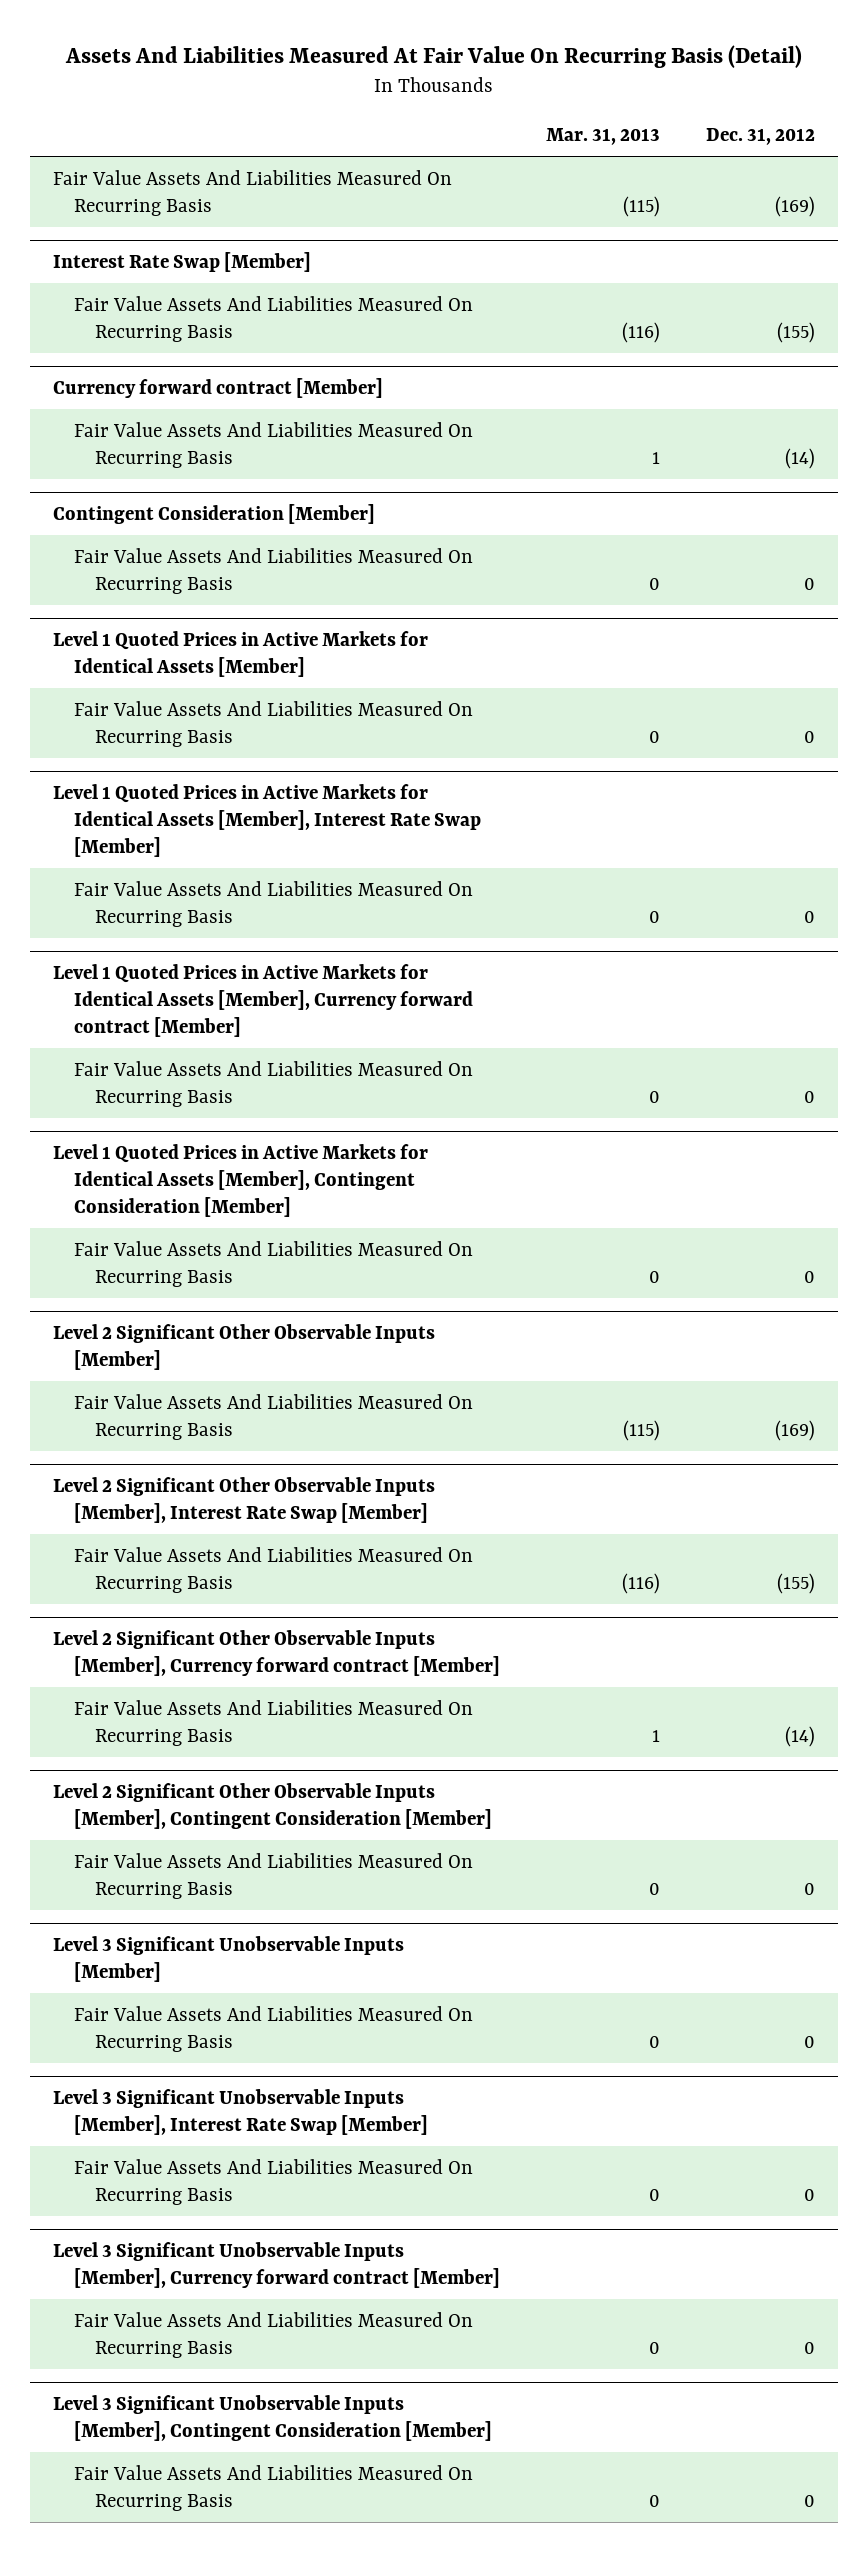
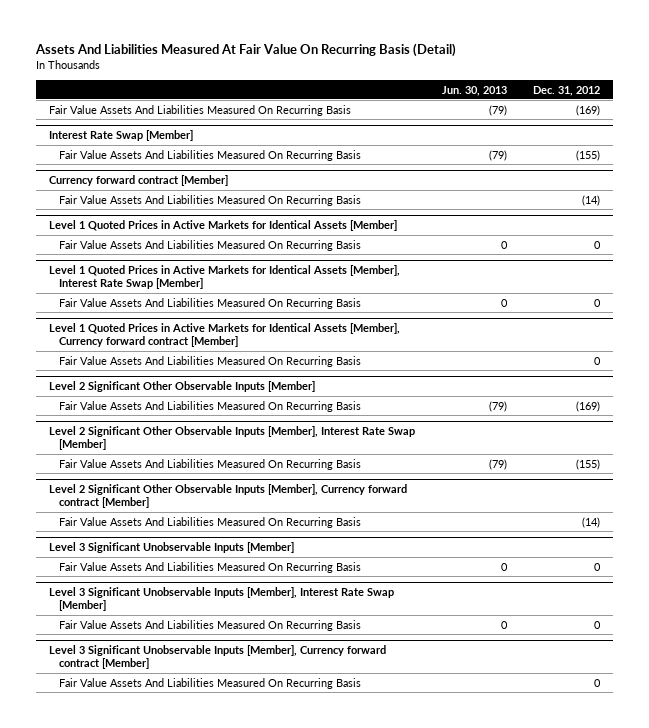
[546,127,661,145] Mar. 31, 2013 -> none
none -> [441,85,507,96] Jun. 30, 2013
[52,504,375,525] Contingent Consideration [Member] -> none
[74,547,474,594] Fair Value Assets And Liabilities Measured On Recurring Basis -> none
[52,1144,428,1218] Level 1 Quoted Prices in Active Markets for Identical Assets [Member], Contingent Consideration [Member] -> none
[74,1240,474,1287] Fair Value Assets And Liabilities Measured On Recurring Basis -> none
[52,1783,493,1830] Level 2 Significant Other Observable Inputs [Member], Contingent Consideration [Member] -> none
[74,1852,474,1899] Fair Value Assets And Liabilities Measured On Recurring Basis -> none
[52,2395,493,2442] Level 3 Significant Unobservable Inputs [Member], Contingent Consideration [Member] -> none
[74,2464,474,2511] Fair Value Assets And Liabilities Measured On Recurring Basis -> none

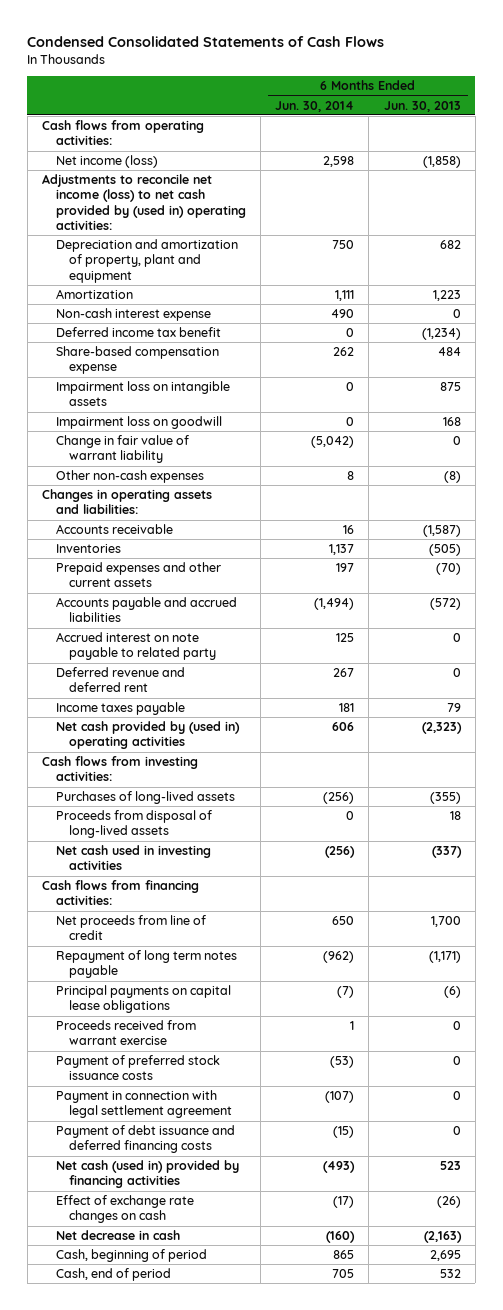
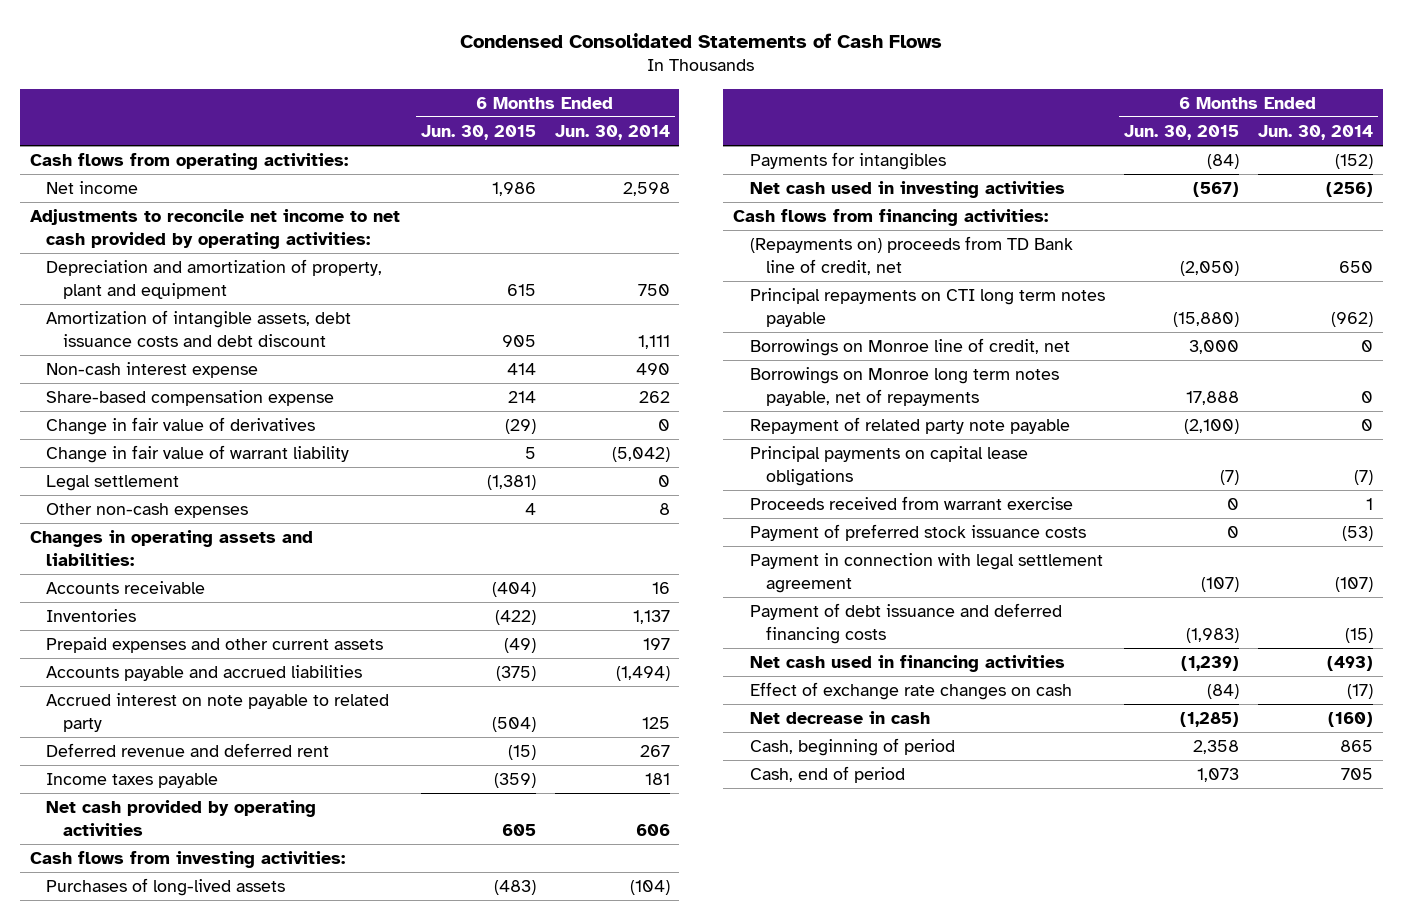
[383,100,461,112] Jun. 30, 2013 -> none
none -> [420,125,536,141] Jun. 30, 2015
[55,155,158,169] Net income (loss) -> [46,181,139,195] Net income
[42,174,246,231] Adjustments to reconcile net income (loss) to net cash provided by (used in) operating activities: -> [29,209,400,249] Adjustments to reconcile net income to net cash provided by operating activities:
[55,289,133,300] Amortization -> [46,310,352,347] Amortization of intangible assets, debt issuance costs and debt discount
[55,327,221,338] Deferred income tax benefit -> none
[55,381,230,407] Impairment loss on intangible assets -> none
[55,416,222,430] Impairment loss on goodwill -> none
none -> [46,417,316,436] Change in fair value of derivatives
none -> [46,475,180,492] Legal settlement
[55,721,240,750] Net cash provided by (used in) operating activities -> [46,800,317,836] Net cash provided by operating activities
[55,810,212,839] Proceeds from disposal of long-lived assets -> none
[323,792,355,805] (256) -> [629,880,670,896] (104)
none -> [749,152,946,171] Payments for intangibles
[55,915,206,941] Net proceeds from line of credit -> [749,236,1073,275] (Repayments on) proceeds from TD Bank line of credit, net
[55,950,237,979] Repayment of long term notes payable -> [749,288,1105,327] Principal repayments on CTI long term notes payable
none -> [749,338,1070,357] Borrowings on Monroe line of credit, net
none -> [749,367,1059,406] Borrowings on Monroe long term notes payable, net of repayments
none -> [749,417,1070,435] Repayment of related party note payable
[55,1160,239,1189] Net cash (used in) provided by financing activities -> [749,655,1065,673] Net cash used in financing activities

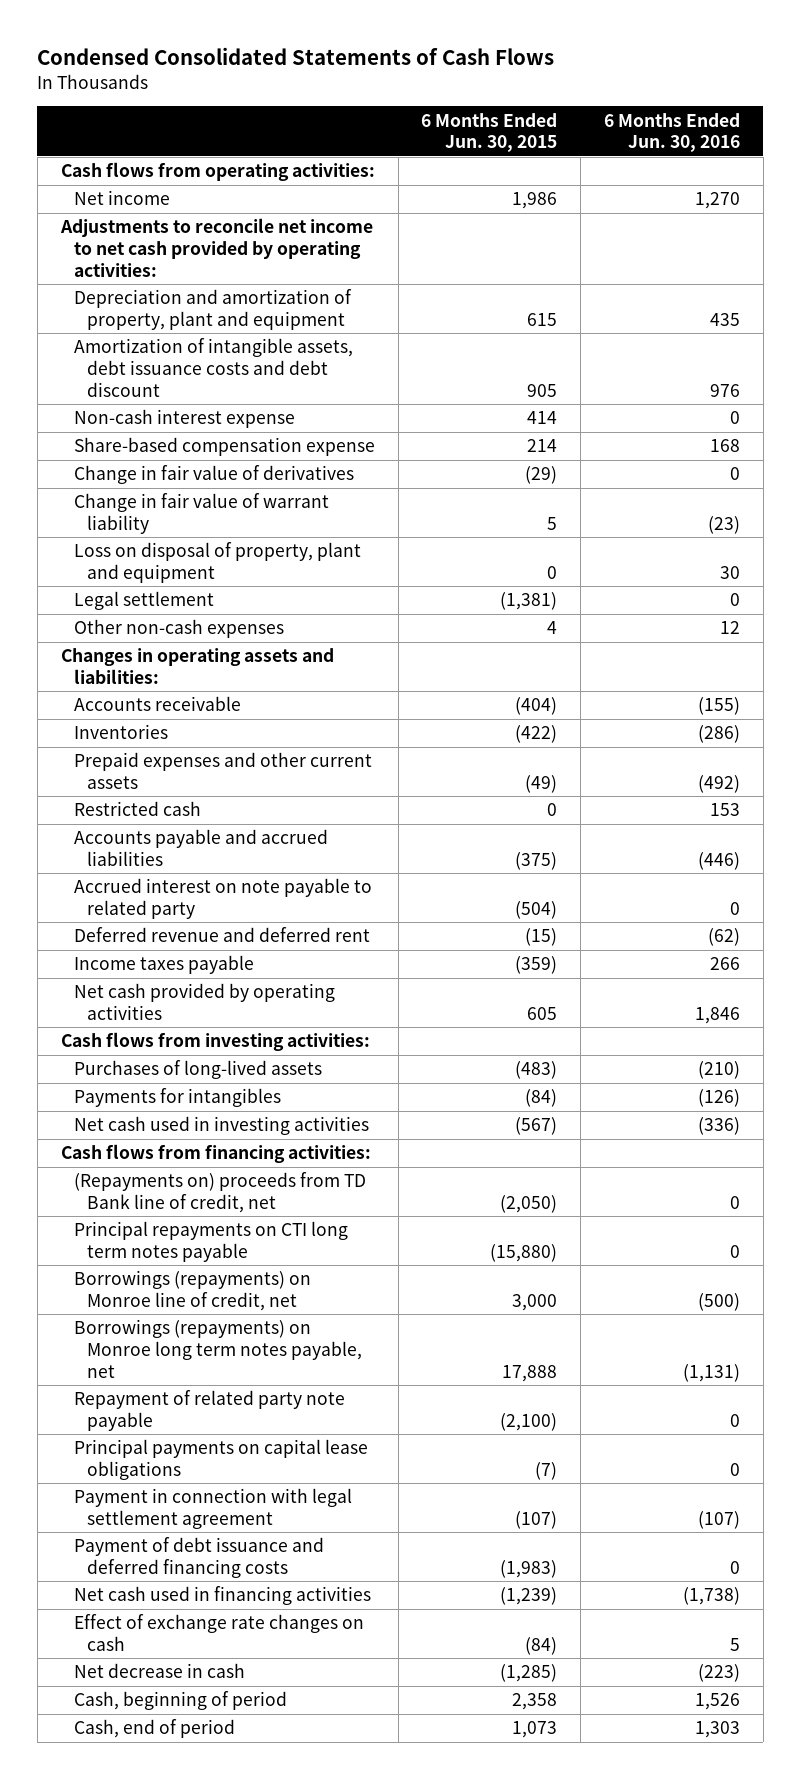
[554,125,670,141] Jun. 30, 2014 -> none
none -> [603,112,740,153] 6 Months Ended Jun. 30, 2016
none -> [74,542,362,583] Loss on disposal of property, plant and equipment
none -> [74,801,202,817] Restricted cash
[749,338,1070,357] Borrowings on Monroe line of credit, net -> [74,1270,312,1311] Borrowings (repayments) on Monroe line of credit, net
[749,367,1059,406] Borrowings on Monroe long term notes payable, net of repayments -> [74,1319,363,1378] Borrowings (repayments) on Monroe long term notes payable, net
[749,496,1073,511] Proceeds received from warrant exercise -> none
[749,524,1086,542] Payment of preferred stock issuance costs -> none

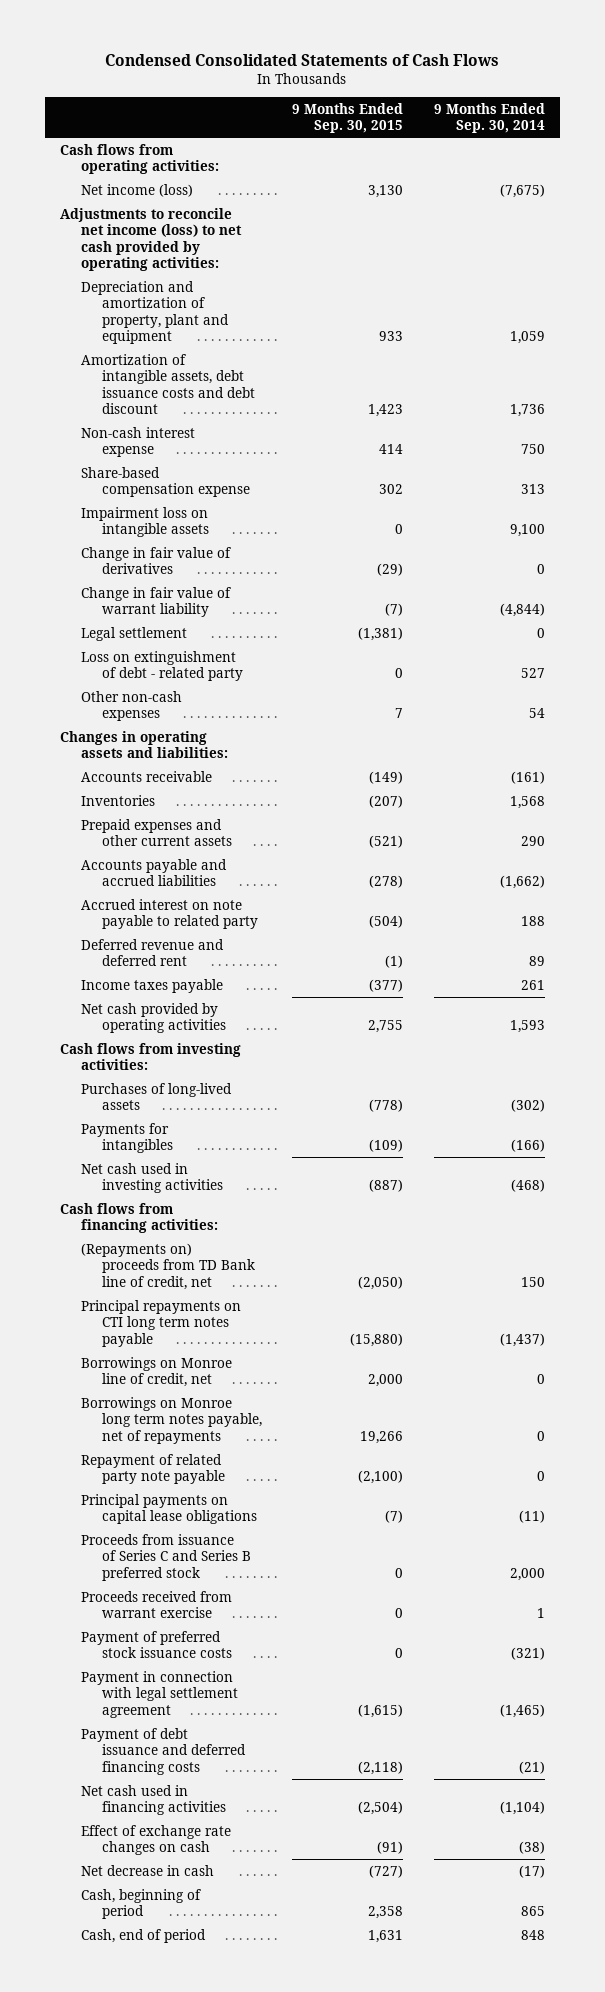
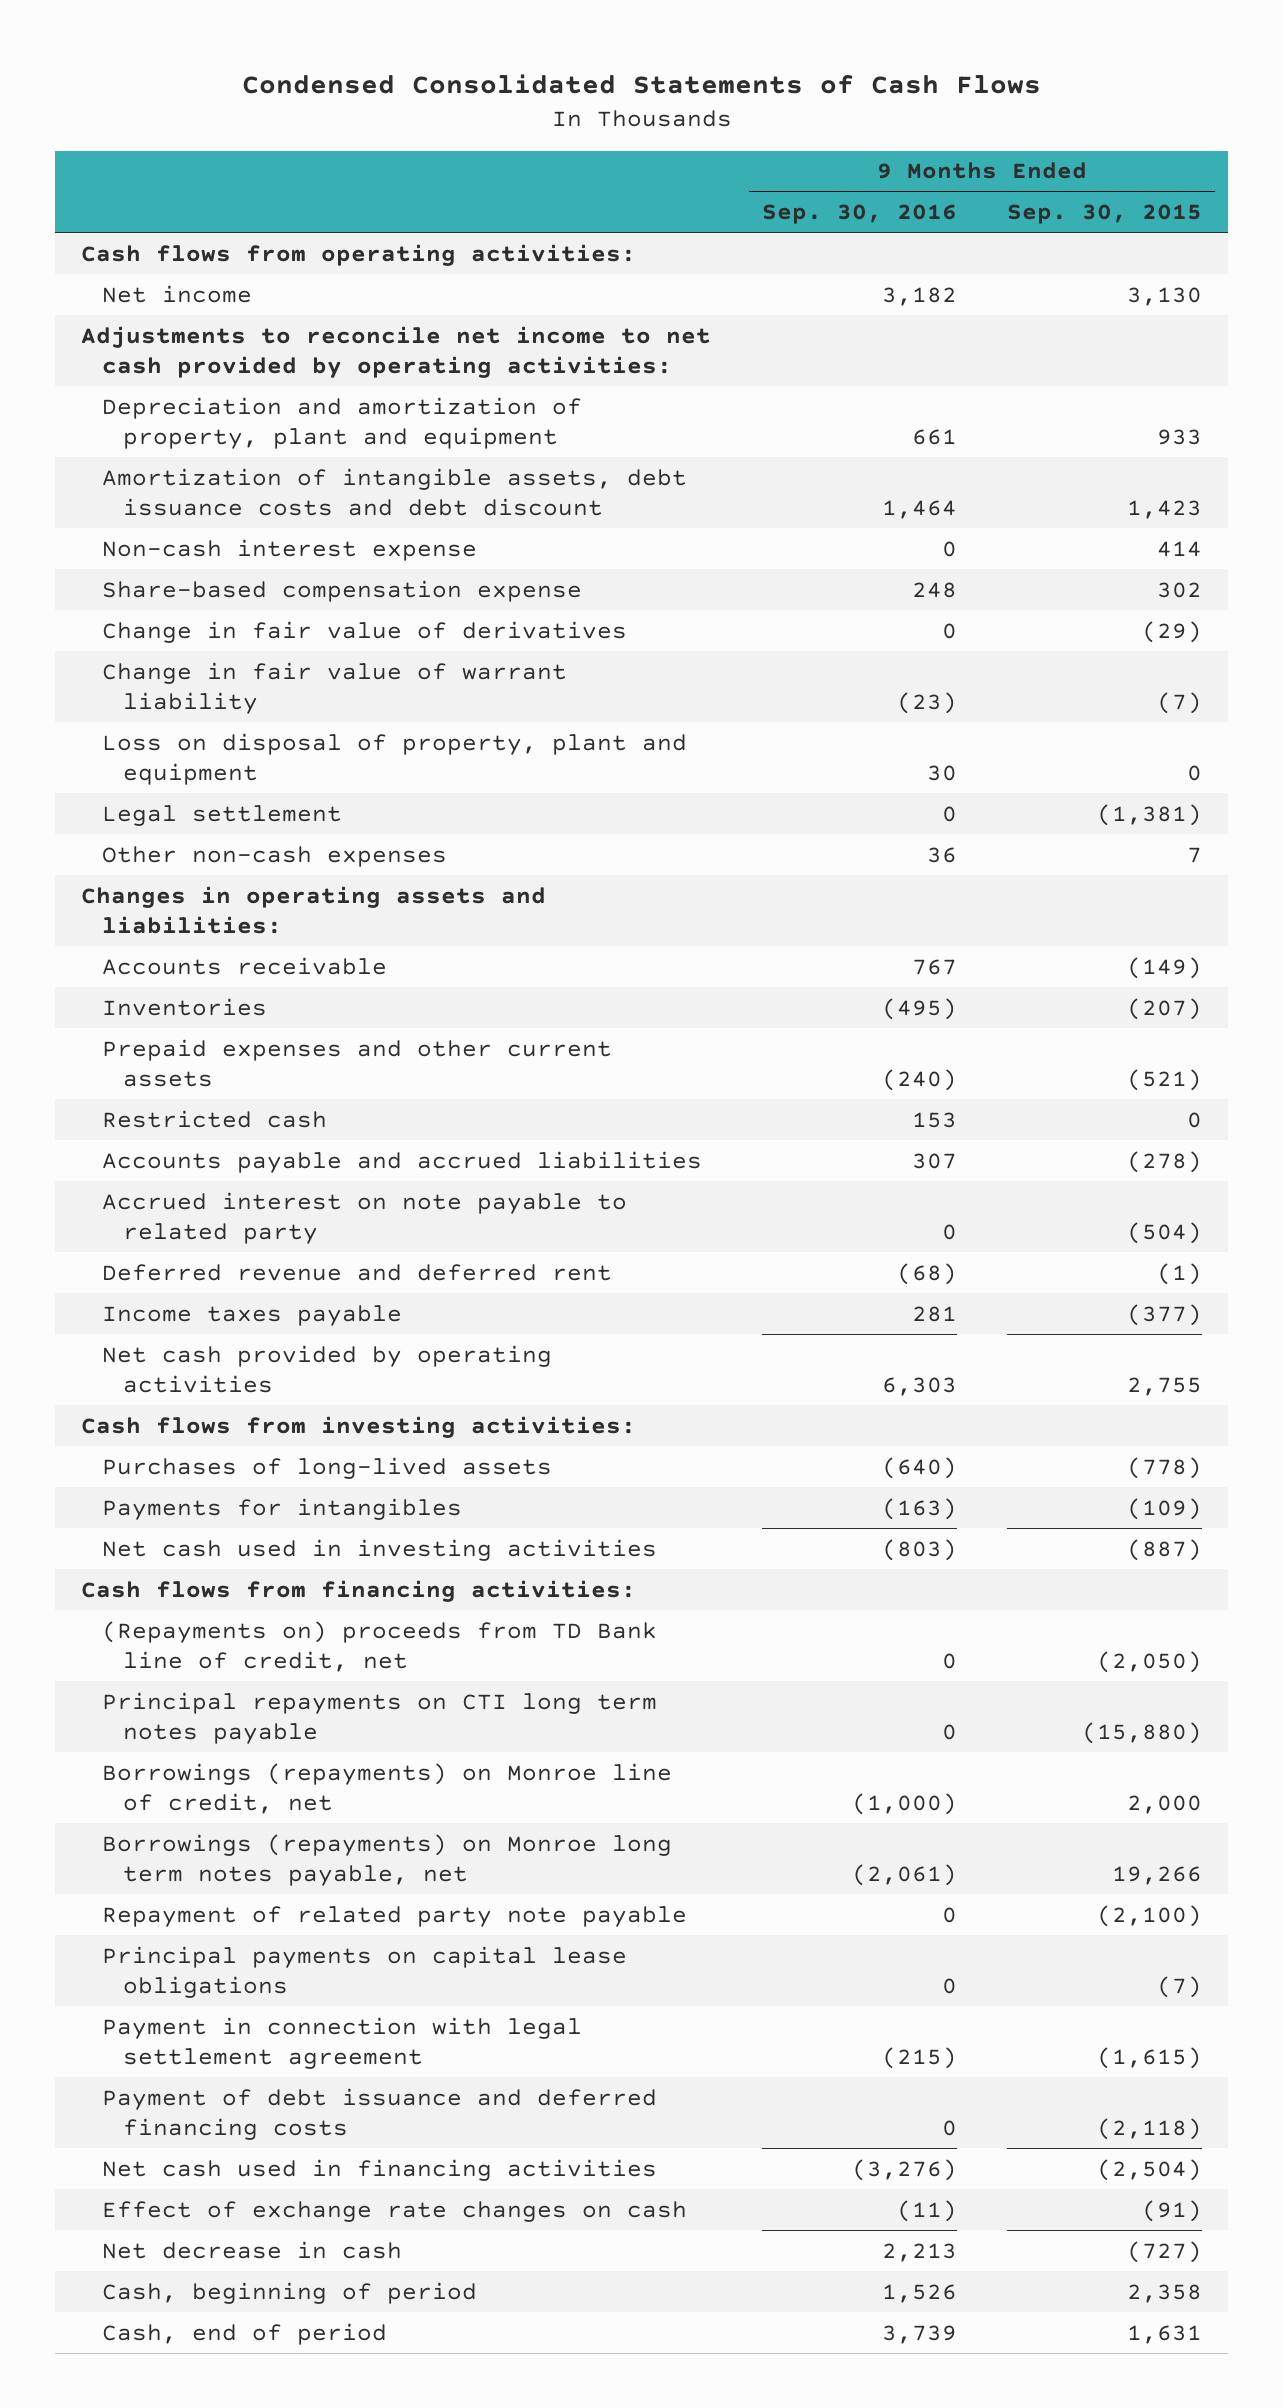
[433,102,545,134] 9 Months Ended Sep. 30, 2014 -> none
none -> [761,204,957,225] Sep. 30, 2016
[80,183,193,197] Net income (loss) -> [101,284,252,303] Net income
[59,207,242,272] Adjustments to reconcile net income (loss) to net cash provided by operating activities: -> [80,325,711,378] Adjustments to reconcile net income to net cash provided by operating activities:
[80,506,209,538] Impairment loss on intangible assets -> none
none -> [101,732,687,785] Loss on disposal of property, plant and equipment
[80,650,243,682] Loss on extinguishment of debt - related party -> none
none -> [101,1109,327,1128] Restricted cash
[80,1356,232,1388] Borrowings on Monroe line of credit, net -> [101,1762,672,1814] Borrowings (repayments) on Monroe line of credit, net
[80,1396,262,1444] Borrowings on Monroe long term notes payable, net of repayments -> [101,1833,672,1886] Borrowings (repayments) on Monroe long term notes payable, net
[80,1533,251,1581] Proceeds from issuance of Series C and Series B preferred stock -> none
[80,1590,232,1619] Proceeds received from warrant exercise -> none
[80,1630,232,1659] Payment of preferred stock issuance costs -> none

